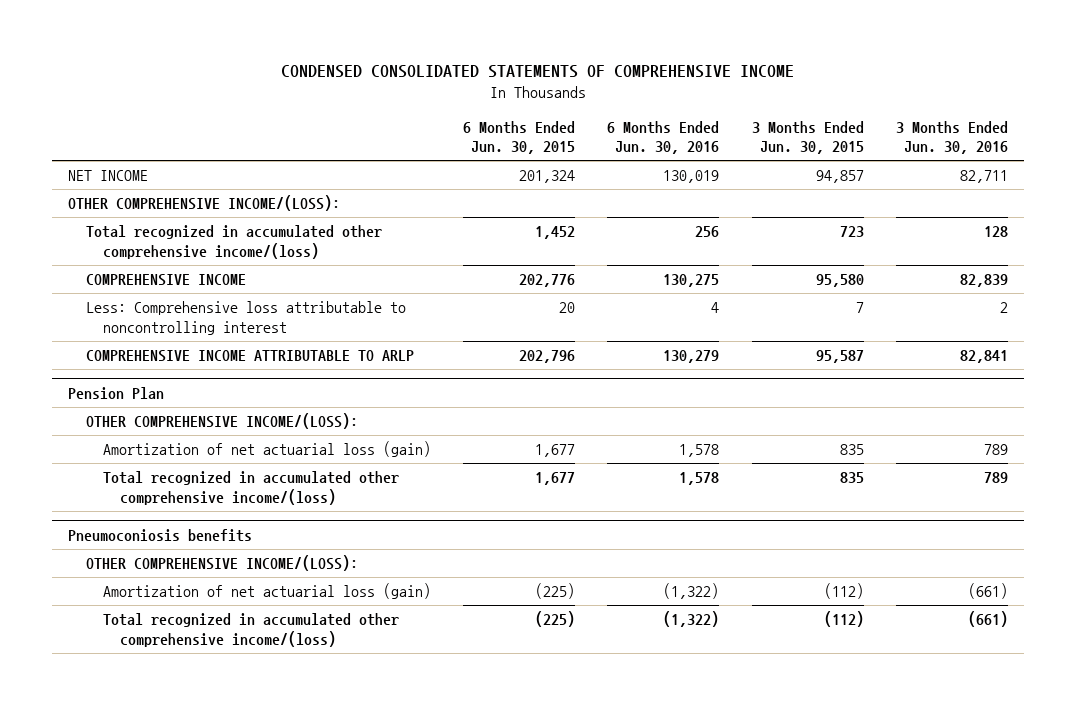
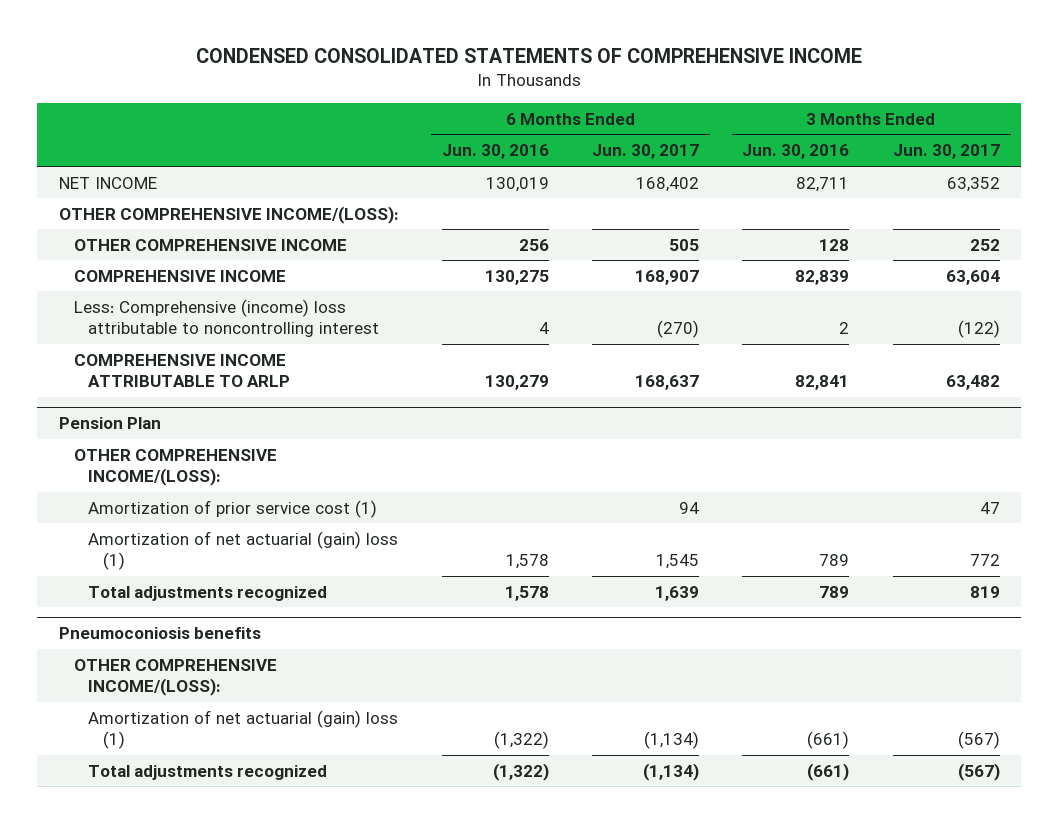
[463,120,576,155] 6 Months Ended Jun. 30, 2015 -> none
[751,120,864,155] 3 Months Ended Jun. 30, 2015 -> none
none -> [592,144,700,160] Jun. 30, 2017
none -> [892,144,1000,160] Jun. 30, 2017
[85,224,382,259] Total recognized in accumulated other comprehensive income/(loss) -> [73,238,347,251] OTHER COMPREHENSIVE INCOME
[85,300,406,335] Less: Comprehensive loss attributable to noncontrolling interest -> [73,298,380,337] Less: Comprehensive (income) loss attributable to noncontrolling interest
none -> [88,499,378,518] Amortization of prior service cost (1)
[103,440,432,457] Amortization of net actuarial loss (gain) -> [88,530,399,570] Amortization of net actuarial (gain) loss (1)
[103,470,400,505] Total recognized in accumulated other comprehensive income/(loss) -> [88,585,328,601] Total adjustments recognized
[103,582,432,599] Amortization of net actuarial loss (gain) -> [88,709,399,749] Amortization of net actuarial (gain) loss (1)
[103,612,400,647] Total recognized in accumulated other comprehensive income/(loss) -> [88,764,328,780] Total adjustments recognized

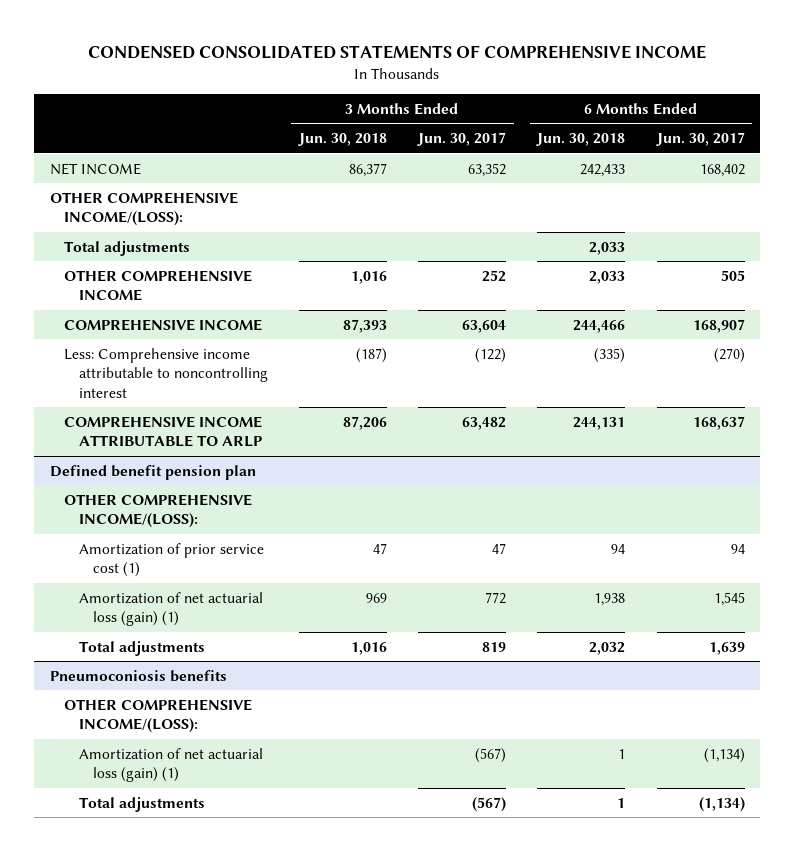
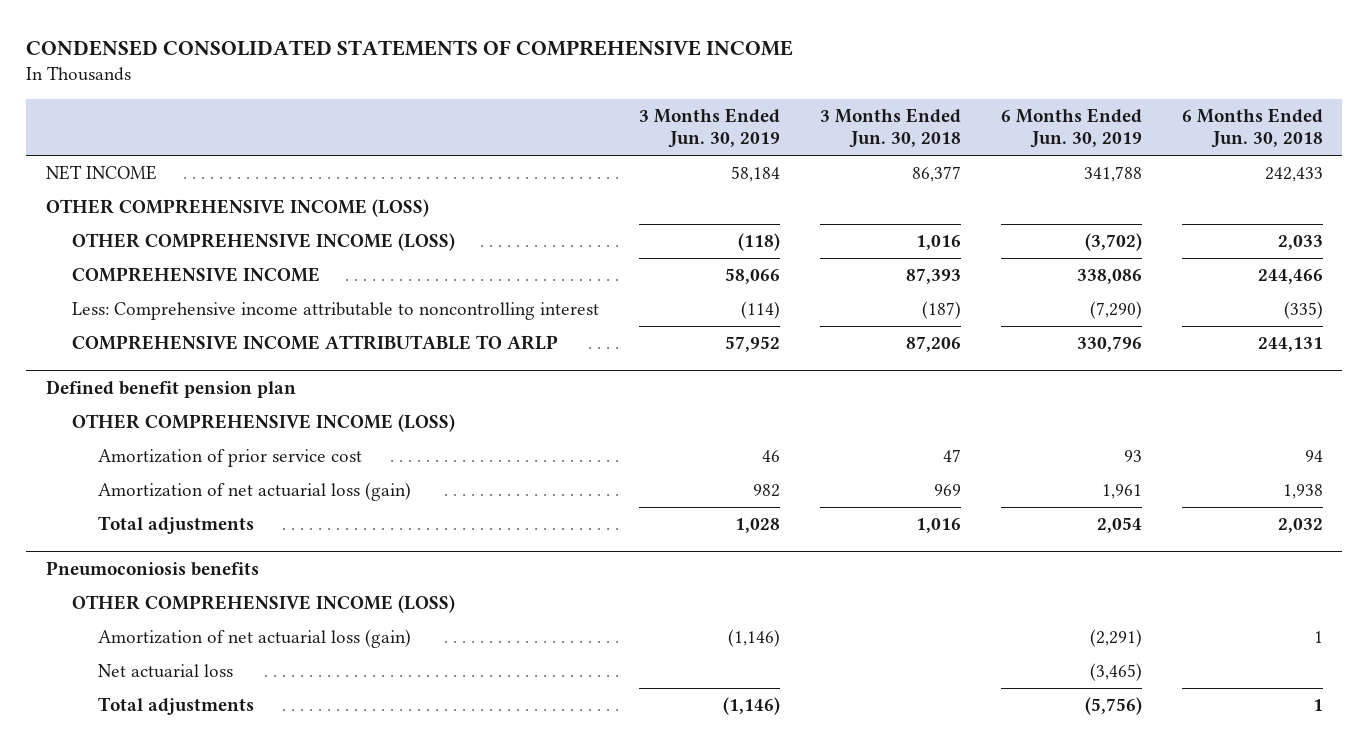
[417,132,507,147] Jun. 30, 2017 -> none
[655,132,745,147] Jun. 30, 2017 -> none
none -> [638,108,780,149] 3 Months Ended Jun. 30, 2019
none -> [1000,108,1142,149] 6 Months Ended Jun. 30, 2019
[64,240,191,256] Total adjustments -> none
[49,191,238,227] OTHER COMPREHENSIVE INCOME/(LOSS): -> [45,199,429,218] OTHER COMPREHENSIVE INCOME (LOSS)
[64,269,253,302] OTHER COMPREHENSIVE INCOME -> [71,233,455,252] OTHER COMPREHENSIVE INCOME (LOSS)
[64,493,253,529] OTHER COMPREHENSIVE INCOME/(LOSS): -> [71,414,455,433] OTHER COMPREHENSIVE INCOME (LOSS)
[78,542,264,578] Amortization of prior service cost (1) -> [97,449,362,468] Amortization of prior service cost
[78,591,263,627] Amortization of net actuarial loss (gain) (1) -> [97,482,411,502] Amortization of net actuarial loss (gain)
[64,698,253,734] OTHER COMPREHENSIVE INCOME/(LOSS): -> [71,595,455,614] OTHER COMPREHENSIVE INCOME (LOSS)
[78,747,263,783] Amortization of net actuarial loss (gain) (1) -> [97,629,411,649] Amortization of net actuarial loss (gain)
none -> [97,664,233,679] Net actuarial loss

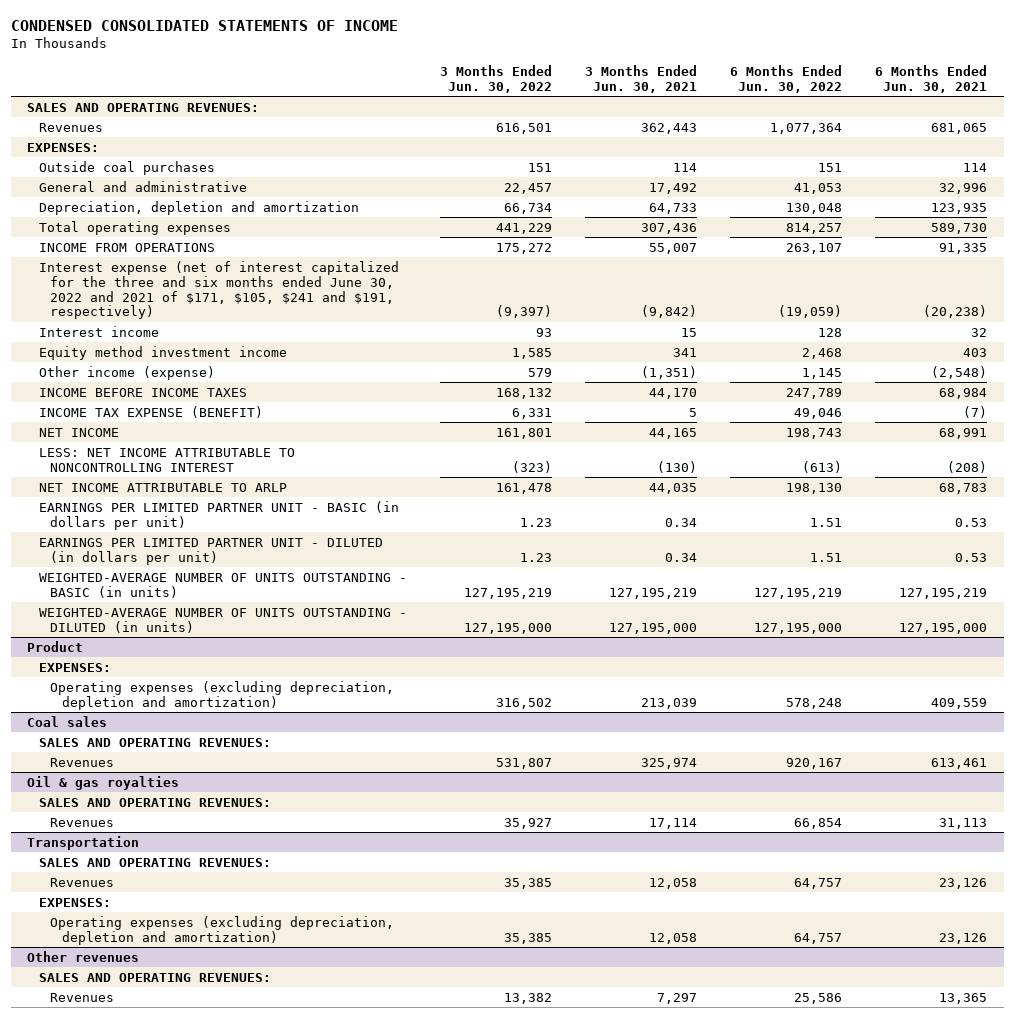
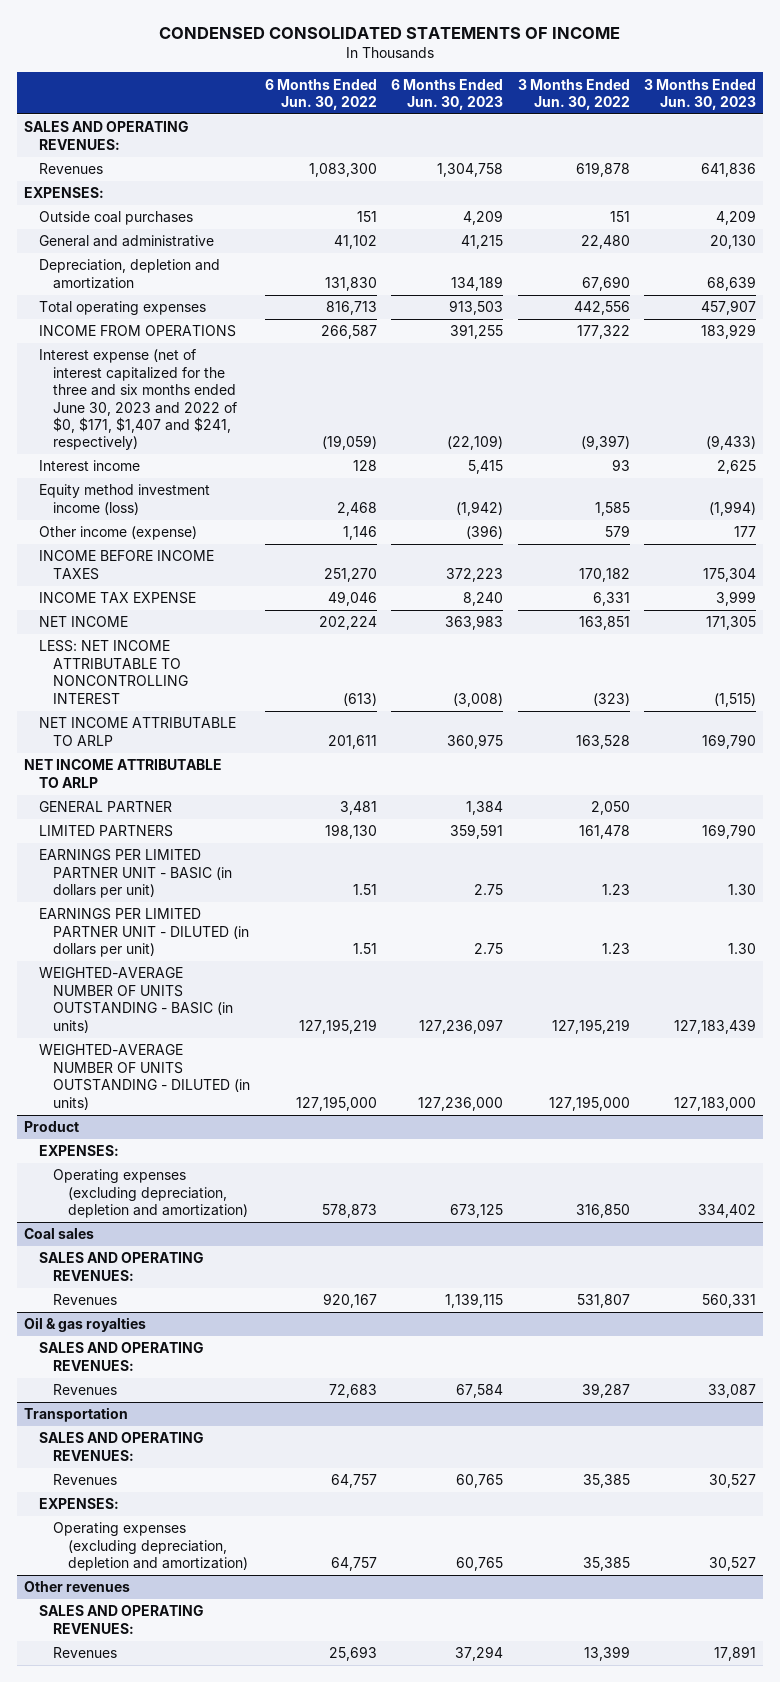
[585,64,698,93] 3 Months Ended Jun. 30, 2021 -> none
[875,64,988,93] 6 Months Ended Jun. 30, 2021 -> none
none -> [391,78,504,110] 6 Months Ended Jun. 30, 2023
none -> [644,78,757,110] 3 Months Ended Jun. 30, 2023
[495,122,552,134] 616,501 -> [575,162,630,178] 619,878
[770,122,843,134] 1,077,364 -> [308,163,377,178] 1,083,300
[503,182,552,194] 22,457 -> [580,235,630,250] 22,480
[794,182,843,194] 41,053 -> [333,235,377,250] 41,102
[503,202,552,214] 66,734 -> [581,275,630,291] 67,690
[786,202,843,214] 130,048 -> [324,276,377,291] 131,830
[495,222,552,234] 441,229 -> [573,301,630,316] 442,556
[786,222,843,234] 814,257 -> [325,301,377,316] 816,713
[495,242,552,254] 175,272 -> [576,325,630,340] 177,322
[786,242,843,254] 263,107 -> [320,325,377,340] 266,587
[38,260,399,320] Interest expense (net of interest capitalized for the three and six months ended June 30, 2022 and 2021 of $171, $105, $241 and $191, respectively) -> [38,349,238,451] Interest expense (net of interest capitalized for the three and six months ended June 30, 2023 and 2022 of $0, $171, $1,407 and $241, respectively)
[38,345,287,360] Equity method investment income -> [38,484,210,515] Equity method investment income (loss)
[802,367,843,379] 1,145 -> [342,526,377,541] 1,146
[495,387,552,399] 168,132 -> [578,567,630,582] 170,182
[786,387,843,399] 247,789 -> [323,567,377,582] 251,270
[38,405,263,418] INCOME TAX EXPENSE (BENEFIT) -> [38,592,196,605] INCOME TAX EXPENSE
[495,427,552,439] 161,801 -> [578,616,630,631] 163,851
[786,427,843,439] 198,743 -> [318,616,377,631] 202,224
[495,482,552,494] 161,478 -> [575,734,630,749] 163,528
[786,482,843,494] 198,130 -> [327,734,377,749] 201,611
none -> [24,759,223,788] NET INCOME ATTRIBUTABLE TO ARLP
none -> [38,801,172,813] GENERAL PARTNER
none -> [38,825,173,838] LIMITED PARTNERS
[495,697,552,709] 316,502 -> [575,1204,630,1219] 316,850
[786,697,843,709] 578,248 -> [321,1204,377,1219] 578,873
[503,817,552,829] 35,927 -> [581,1383,630,1399] 39,287
[794,817,843,829] 66,854 -> [328,1384,377,1399] 72,683
[503,992,552,1004] 13,382 -> [583,1646,630,1662] 13,399
[794,992,843,1004] 25,586 -> [328,1646,377,1662] 25,693

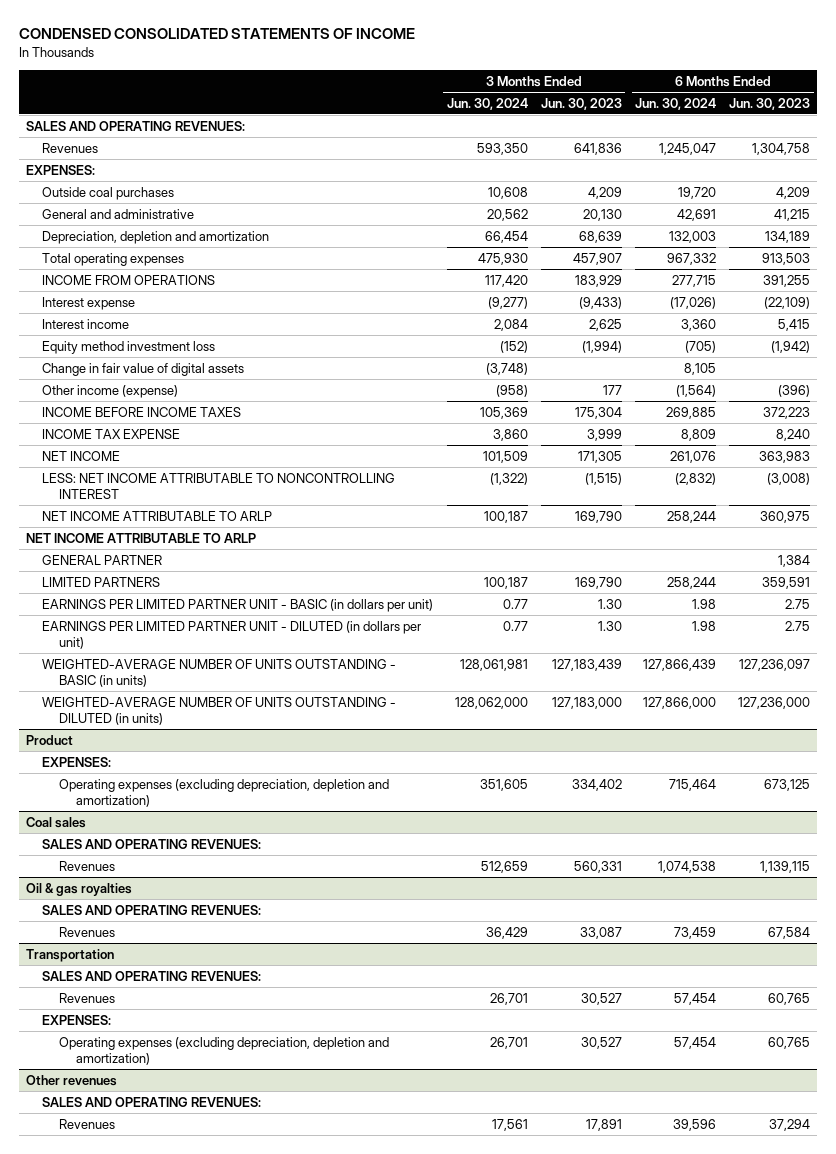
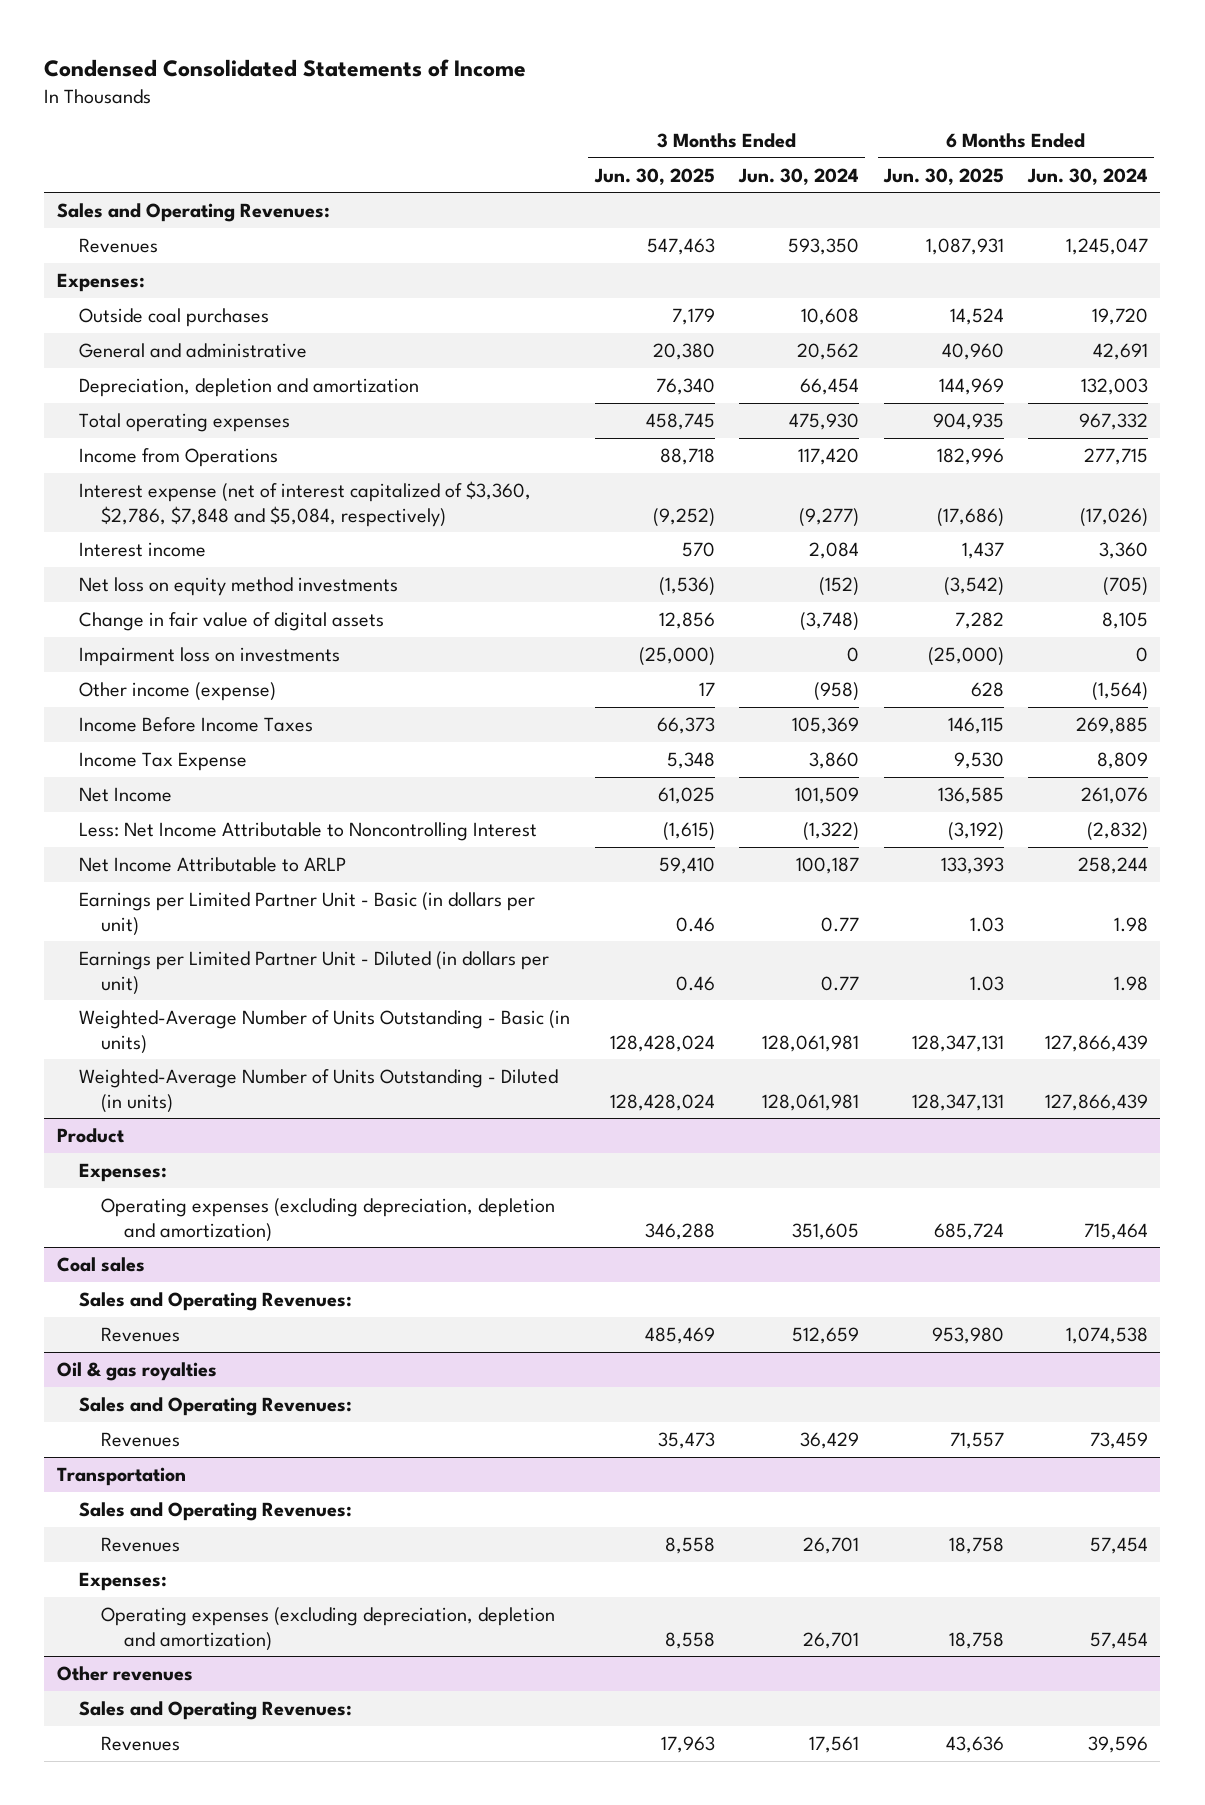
[18,28,415,40] CONDENSED CONSOLIDATED STATEMENTS OF INCOME -> [44,58,527,77] Condensed Consolidated Statements of Income
[540,97,622,110] Jun. 30, 2023 -> none
[729,97,811,110] Jun. 30, 2023 -> none
none -> [593,167,715,185] Jun. 30, 2025
none -> [882,167,1004,185] Jun. 30, 2025
[25,120,245,131] SALES AND OPERATING REVENUES: -> [56,202,330,222] Sales and Operating Revenues:
[25,164,95,175] EXPENSES: -> [56,272,145,292] Expenses:
[42,274,216,285] INCOME FROM OPERATIONS -> [79,447,279,467] Income from Operations
[42,296,136,310] Interest expense -> [79,480,532,527] Interest expense (net of interest capitalized of $3,360, $2,786, $7,848 and $5,084, respectively)
[42,340,216,354] Equity method investment loss -> [79,576,399,596] Net loss on equity method investments
none -> [79,646,341,666] Impairment loss on investments
[25,532,256,543] NET INCOME ATTRIBUTABLE TO ARLP -> none
[42,554,163,565] GENERAL PARTNER -> none
[42,576,161,587] LIMITED PARTNERS -> none
[42,406,242,417] INCOME BEFORE INCOME TAXES -> [79,716,314,732] Income Before Income Taxes
[42,428,181,439] INCOME TAX EXPENSE -> [79,751,248,771] Income Tax Expense
[42,450,121,461] NET INCOME -> [79,786,173,802] Net Income
[42,472,396,499] LESS: NET INCOME ATTRIBUTABLE TO NONCONTROLLING INTEREST -> [79,821,538,841] Less: Net Income Attributable to Noncontrolling Interest
[42,510,273,521] NET INCOME ATTRIBUTABLE TO ARLP -> [79,856,347,872] Net Income Attributable to ARLP
[42,598,434,612] EARNINGS PER LIMITED PARTNER UNIT - BASIC (in dollars per unit) -> [79,891,536,936] Earnings per Limited Partner Unit - Basic (in dollars per unit)
[42,620,422,649] EARNINGS PER LIMITED PARTNER UNIT - DILUTED (in dollars per unit) -> [79,950,550,995] Earnings per Limited Partner Unit - Diluted (in dollars per unit)
[42,658,397,687] WEIGHTED-AVERAGE NUMBER OF UNITS OUTSTANDING - BASIC (in units) -> [79,1009,571,1054] Weighted-Average Number of Units Outstanding - Basic (in units)
[42,696,397,725] WEIGHTED-AVERAGE NUMBER OF UNITS OUTSTANDING - DILUTED (in units) -> [79,1068,559,1113] Weighted-Average Number of Units Outstanding - Diluted (in units)
[454,696,528,709] 128,062,000 -> [762,1093,860,1111] 128,061,981
[643,696,717,709] 127,866,000 -> [1045,1093,1149,1111] 127,866,439
[42,756,112,767] EXPENSES: -> [79,1162,168,1182] Expenses:
[42,838,262,849] SALES AND OPERATING REVENUES: -> [79,1291,353,1311] Sales and Operating Revenues:
[42,904,262,915] SALES AND OPERATING REVENUES: -> [79,1396,353,1416] Sales and Operating Revenues:
[42,970,262,981] SALES AND OPERATING REVENUES: -> [79,1501,353,1521] Sales and Operating Revenues:
[42,1014,112,1025] EXPENSES: -> [79,1571,168,1591] Expenses:
[42,1096,262,1107] SALES AND OPERATING REVENUES: -> [79,1700,353,1720] Sales and Operating Revenues:

